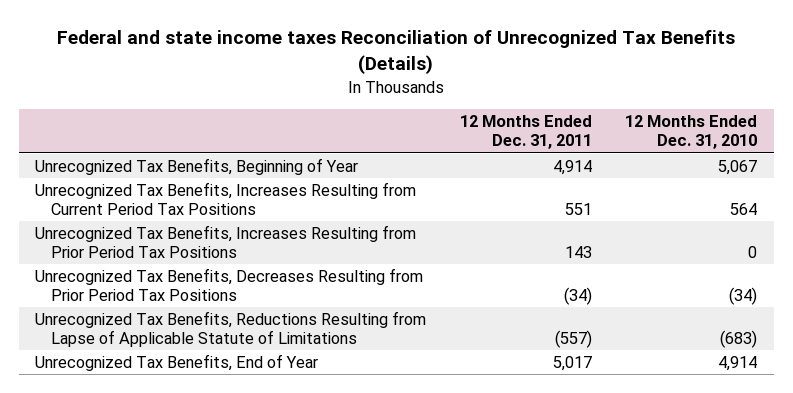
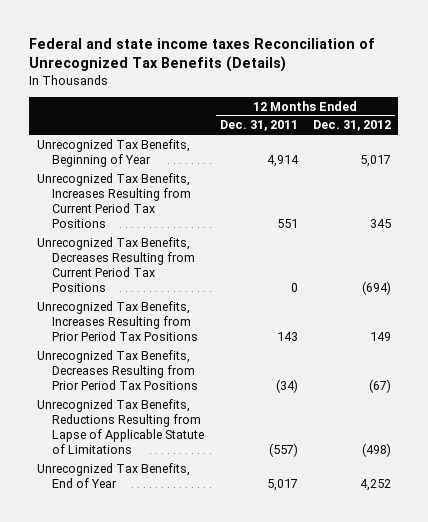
[625,115,758,150] 12 Months Ended Dec. 31, 2010 -> none
none -> [312,120,391,132] Dec. 31, 2012
none -> [36,236,196,293] Unrecognized Tax Benefits, Decreases Resulting from Current Period Tax Positions

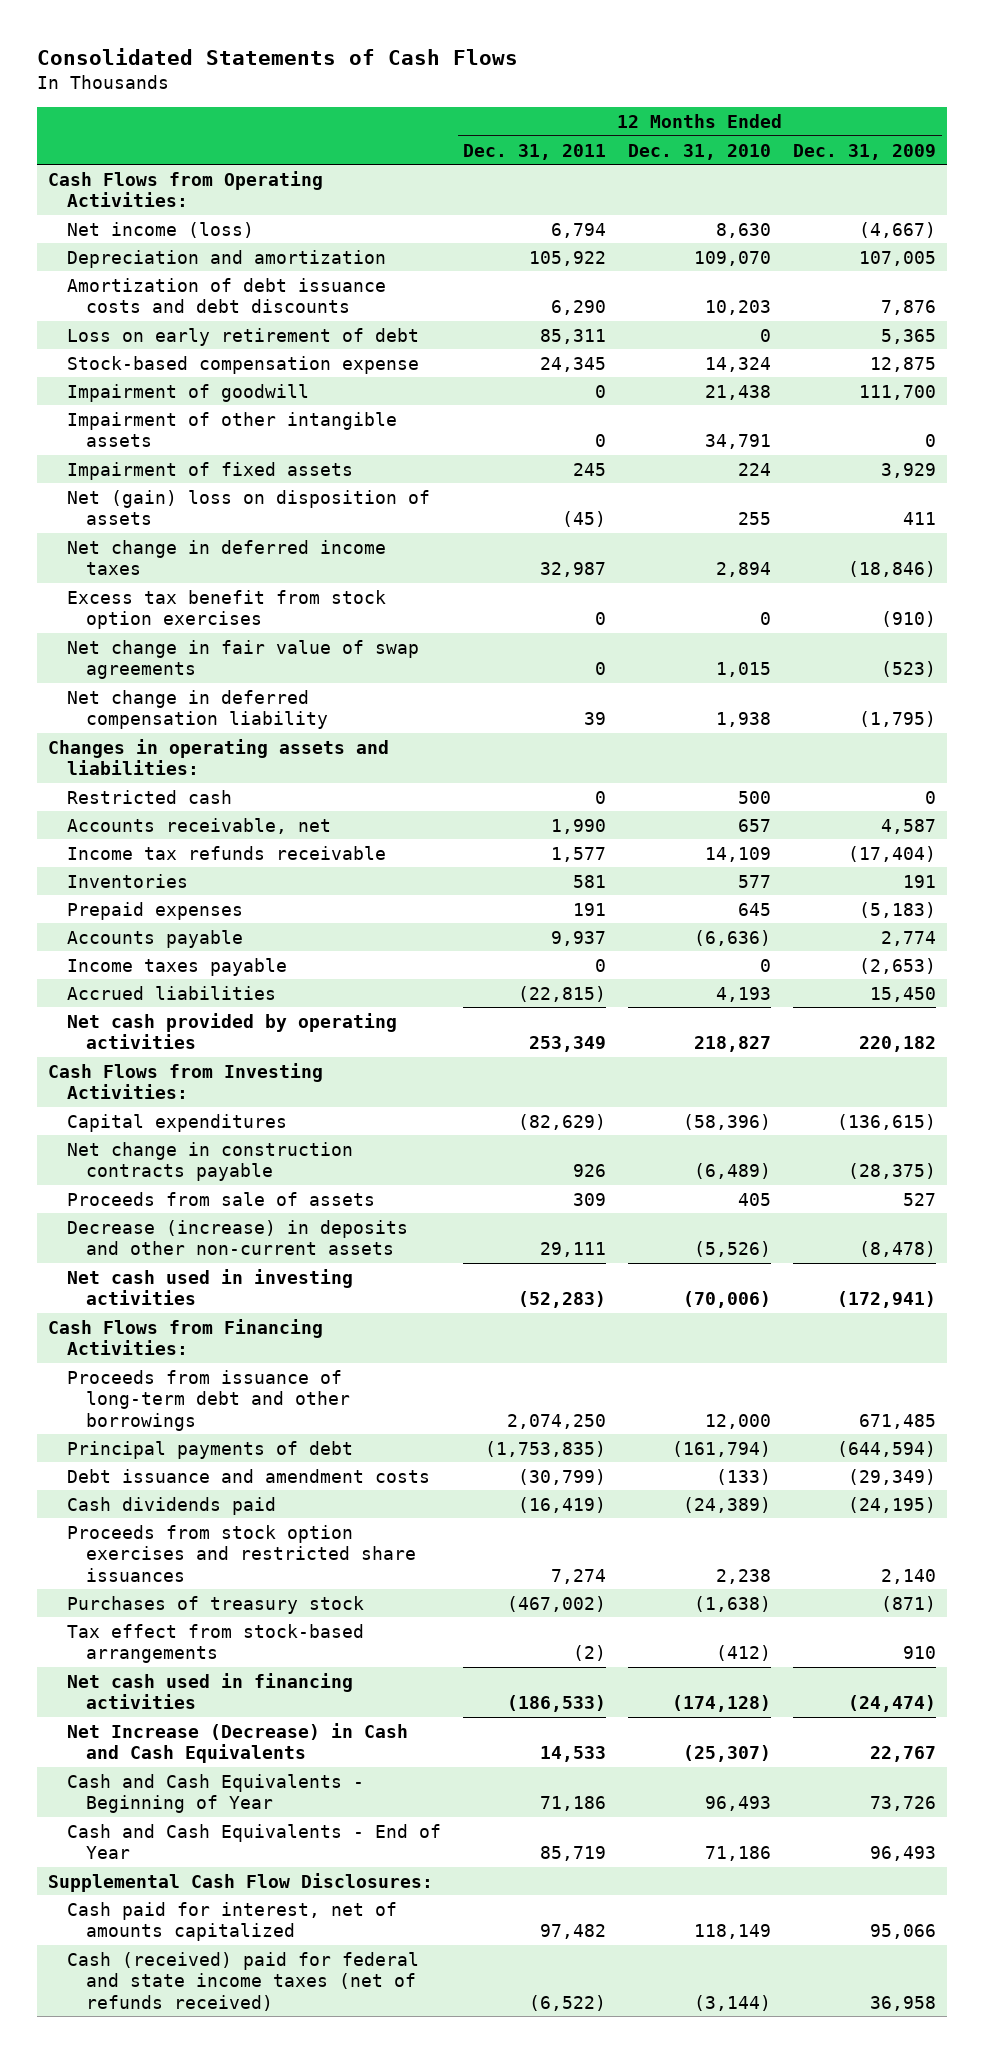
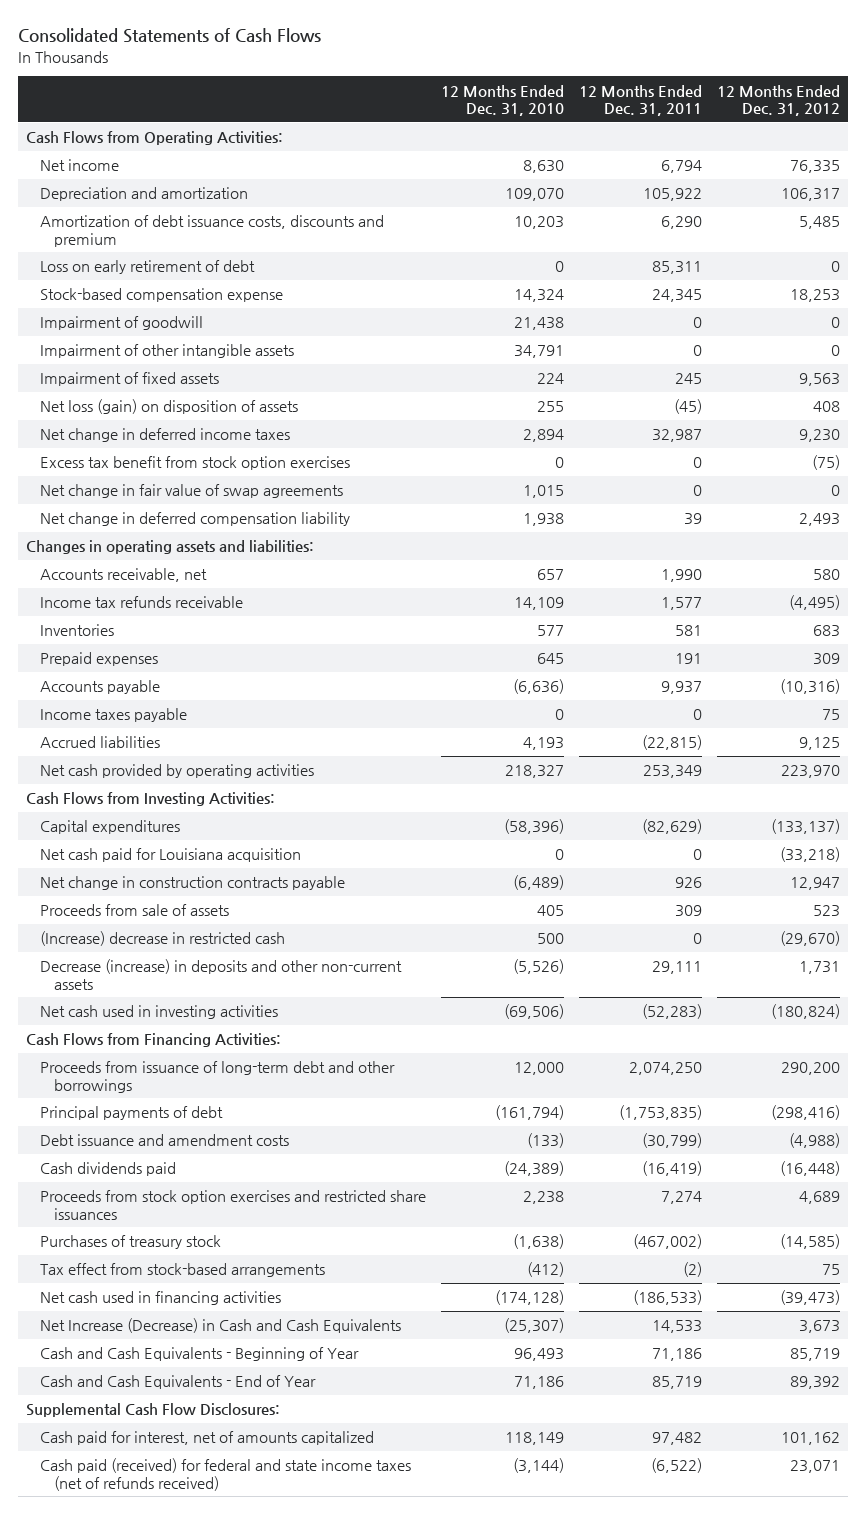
[793,143,937,160] Dec. 31, 2009 -> none
none -> [717,84,841,117] 12 Months Ended Dec. 31, 2012
[66,221,254,238] Net income (loss) -> [40,159,120,172] Net income
[66,277,386,314] Amortization of debt issuance costs and debt discounts -> [40,215,385,247] Amortization of debt issuance costs, discounts and premium
[66,489,430,526] Net (gain) loss on disposition of assets -> [40,399,299,415] Net loss (gain) on disposition of assets
[66,789,232,804] Restricted cash -> none
[694,1036,772,1053] 218,827 -> [505,765,565,779] 218,327
none -> [40,848,302,863] Net cash paid for Louisiana acquisition
none -> [40,931,286,947] (Increase) decrease in restricted cash
[683,1291,772,1309] (70,006) -> [504,1004,565,1020] (69,506)
[66,1951,419,2011] Cash (received) paid for federal and state income taxes (net of refunds received) -> [40,1458,412,1491] Cash paid (received) for federal and state income taxes (net of refunds received)

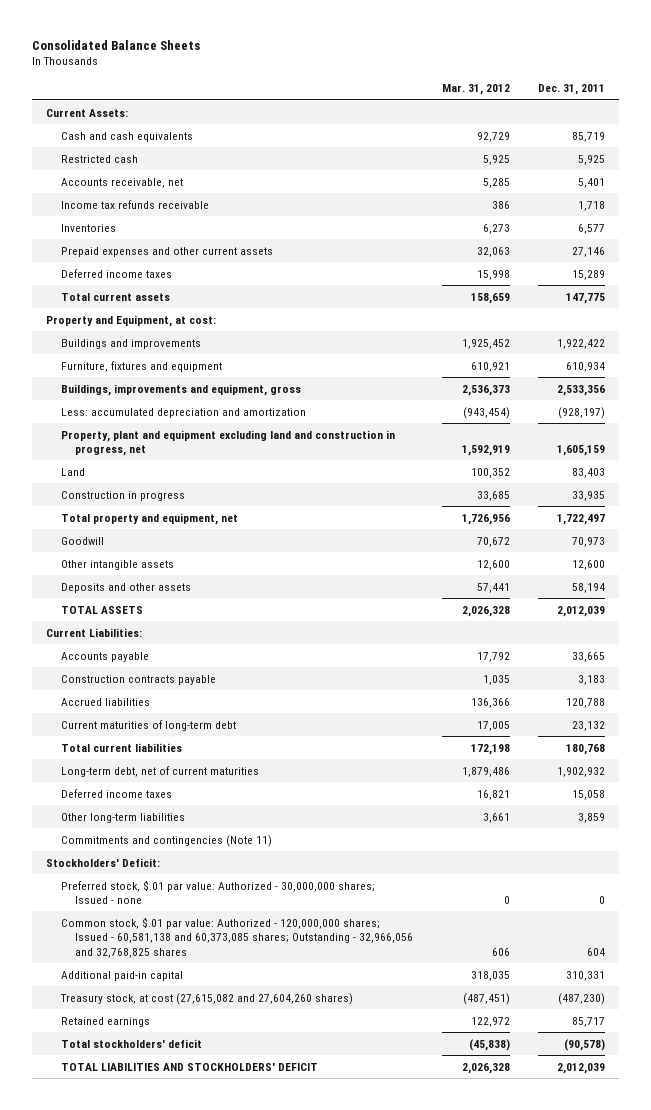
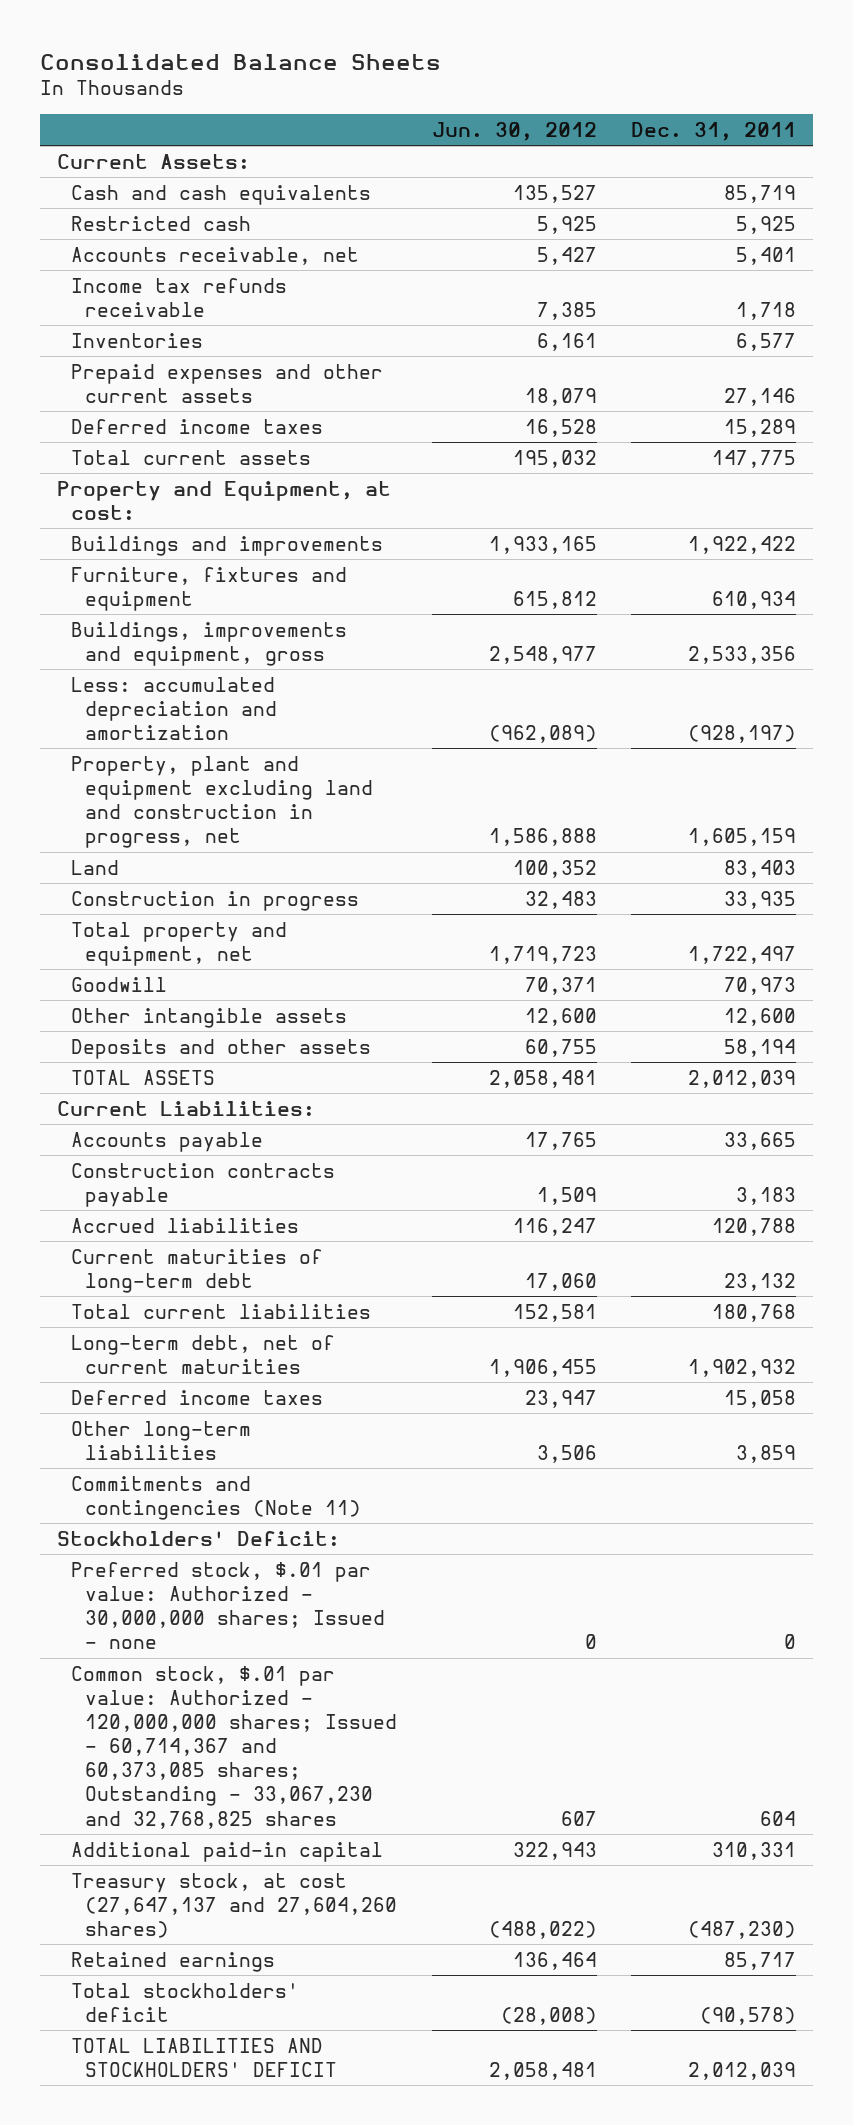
[441,84,510,96] Mar. 31, 2012 -> none
none -> [431,121,597,141] Jun. 30, 2012
[60,916,414,958] Common stock, $.01 par value: Authorized - 120,000,000 shares; Issued - 60,581,138 and 60,373,085 shares; Outstanding - 32,966,056 and 32,768,825 shares -> [71,1665,398,1829] Common stock, $.01 par value: Authorized - 120,000,000 shares; Issued - 60,714,367 and 60,373,085 shares; Outstanding - 33,067,230 and 32,768,825 shares
[59,992,353,1005] Treasury stock, at cost (27,615,082 and 27,604,260 shares) -> [71,1872,398,1939] Treasury stock, at cost (27,647,137 and 27,604,260 shares)

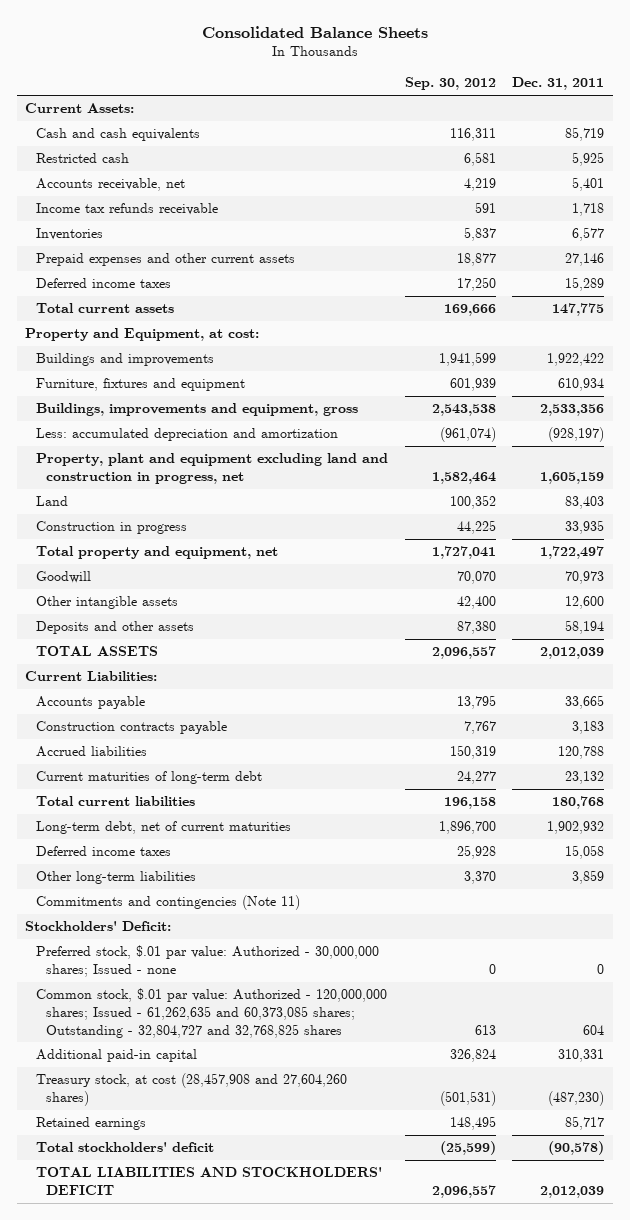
[431,121,597,141] Jun. 30, 2012 -> none
none -> [404,77,496,91] Sep. 30, 2012
[71,1665,398,1829] Common stock, $.01 par value: Authorized - 120,000,000 shares; Issued - 60,714,367 and 60,373,085 shares; Outstanding - 33,067,230 and 32,768,825 shares -> [35,988,387,1038] Common stock, $.01 par value: Authorized - 120,000,000 shares; Issued - 61,262,635 and 60,373,085 shares; Outstanding - 32,804,727 and 32,768,825 shares
[71,1872,398,1939] Treasury stock, at cost (27,647,137 and 27,604,260 shares) -> [35,1073,347,1106] Treasury stock, at cost (28,457,908 and 27,604,260 shares)

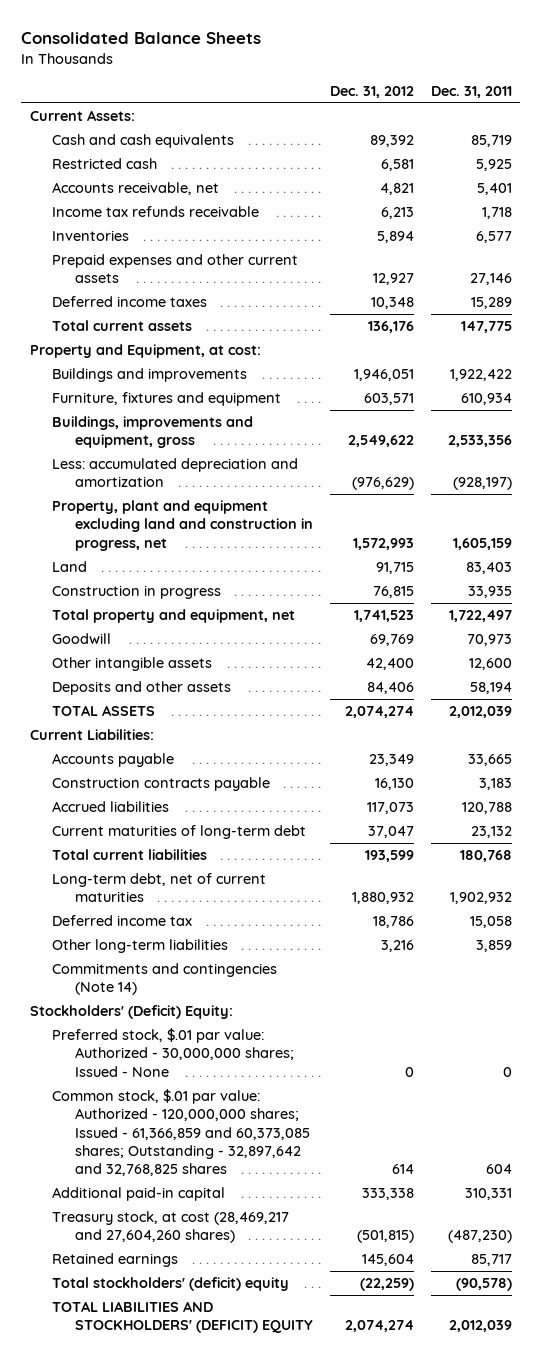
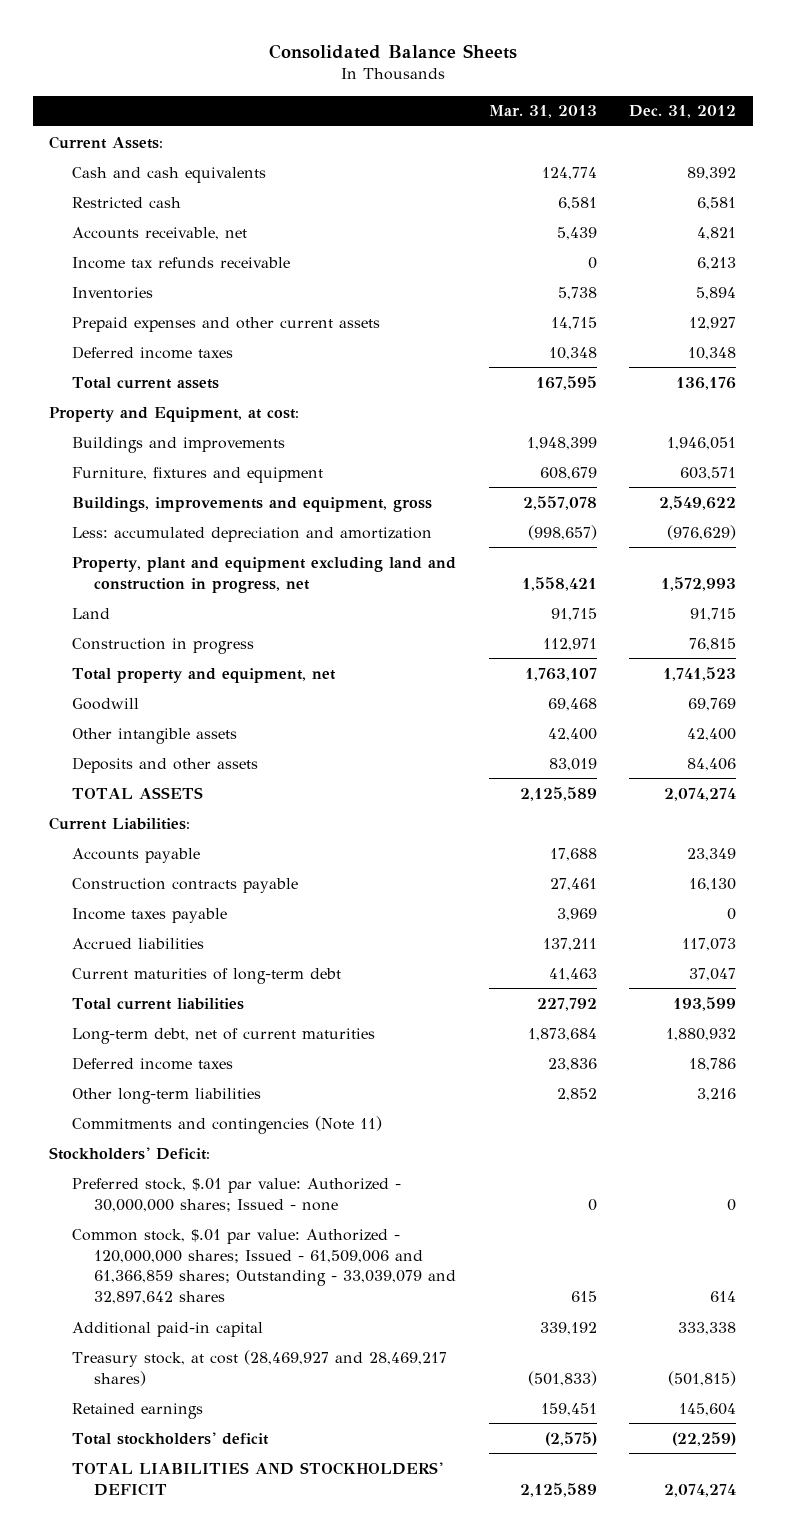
[430,85,512,98] Dec. 31, 2011 -> none
none -> [488,105,597,119] Mar. 31, 2013
none -> [71,907,227,923] Income taxes payable
[52,915,193,927] Deferred income tax -> [71,1056,233,1070] Deferred income taxes
[52,963,278,996] Commitments and contingencies (Note 14) -> [71,1115,382,1134] Commitments and contingencies (Note 11)
[29,1005,233,1020] Stockholders' (Deficit) Equity: -> [48,1146,210,1160] Stockholders' Deficit:
[52,1028,295,1077] Preferred stock, $.01 par value: Authorized - 30,000,000 shares; Issued - None -> [71,1177,401,1212] Preferred stock, $.01 par value: Authorized - 30,000,000 shares; Issued - none
[52,1089,311,1176] Common stock, $.01 par value: Authorized - 120,000,000 shares; Issued - 61,366,859 and 60,373,085 shares; Outstanding - 32,897,642 and 32,768,825 shares -> [71,1228,457,1305] Common stock, $.01 par value: Authorized - 120,000,000 shares; Issued - 61,509,006 and 61,366,859 shares; Outstanding - 33,039,079 and 32,897,642 shares
[52,1211,290,1244] Treasury stock, at cost (28,469,217 and 27,604,260 shares) -> [71,1349,447,1386] Treasury stock, at cost (28,469,927 and 28,469,217 shares)
[52,1277,290,1292] Total stockholders' (deficit) equity -> [71,1431,269,1445] Total stockholders' deficit
[52,1301,314,1334] TOTAL LIABILITIES AND STOCKHOLDERS' (DEFICIT) EQUITY -> [71,1461,443,1496] TOTAL LIABILITIES AND STOCKHOLDERS' DEFICIT

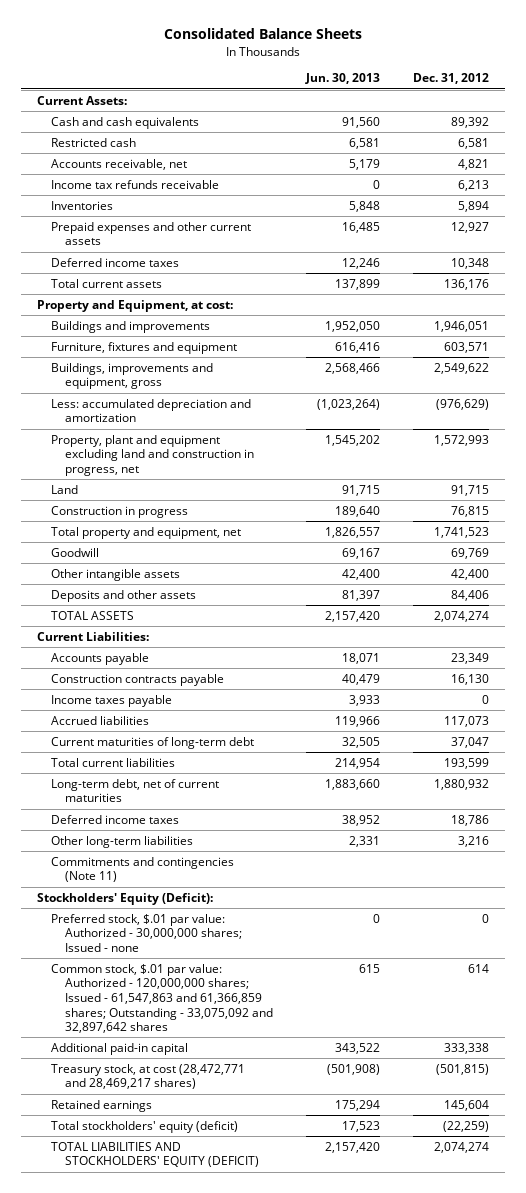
[488,105,597,119] Mar. 31, 2013 -> none
none -> [304,73,380,85] Jun. 30, 2013
[48,1146,210,1160] Stockholders' Deficit: -> [37,892,214,905] Stockholders' Equity (Deficit):
[71,1228,457,1305] Common stock, $.01 par value: Authorized - 120,000,000 shares; Issued - 61,509,006 and 61,366,859 shares; Outstanding - 33,039,079 and 32,897,642 shares -> [51,963,274,1034] Common stock, $.01 par value: Authorized - 120,000,000 shares; Issued - 61,547,863 and 61,366,859 shares; Outstanding - 33,075,092 and 32,897,642 shares
[71,1349,447,1386] Treasury stock, at cost (28,469,927 and 28,469,217 shares) -> [51,1063,246,1090] Treasury stock, at cost (28,472,771 and 28,469,217 shares)
[71,1431,269,1445] Total stockholders' deficit -> [51,1120,239,1133] Total stockholders' equity (deficit)
[71,1461,443,1496] TOTAL LIABILITIES AND STOCKHOLDERS' DEFICIT -> [51,1141,260,1168] TOTAL LIABILITIES AND STOCKHOLDERS' EQUITY (DEFICIT)

